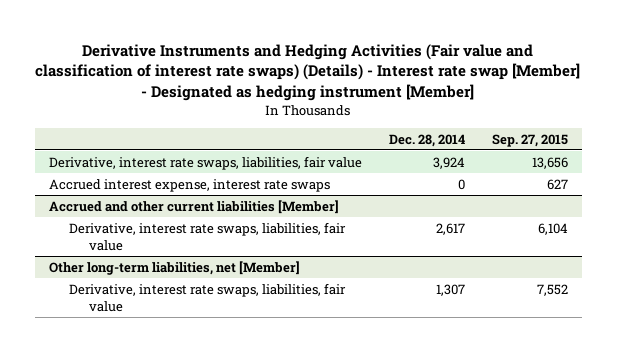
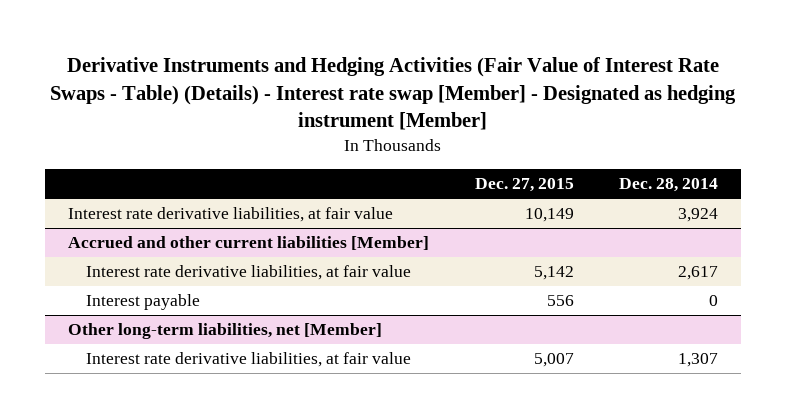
[35,43,581,101] Derivative Instruments and Hedging Activities (Fair value and classification of interest rate swaps) (Details) - Interest rate swap [Member] - Designated as hedging instrument [Member] -> [50,57,737,131] Derivative Instruments and Hedging Activities (Fair Value of Interest Rate Swaps - Table) (Details) - Interest rate swap [Member] - Designated as hedging instrument [Member]
[491,133,568,147] Sep. 27, 2015 -> none
none -> [474,178,574,193] Dec. 27, 2015
[48,178,330,192] Accrued interest expense, interest rate swaps -> none
[48,155,362,170] Derivative, interest rate swaps, liabilities, fair value -> [67,207,393,223] Interest rate derivative liabilities, at fair value
[68,221,346,251] Derivative, interest rate swaps, liabilities, fair value -> [86,265,412,281] Interest rate derivative liabilities, at fair value
none -> [86,294,201,311] Interest payable
[68,282,346,312] Derivative, interest rate swaps, liabilities, fair value -> [86,352,412,368] Interest rate derivative liabilities, at fair value

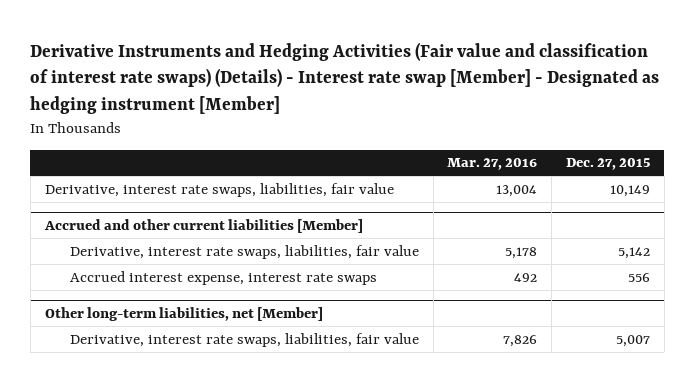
[50,57,737,131] Derivative Instruments and Hedging Activities (Fair Value of Interest Rate Swaps - Table) (Details) - Interest rate swap [Member] - Designated as hedging instrument [Member] -> [30,41,660,114] Derivative Instruments and Hedging Activities (Fair value and classification of interest rate swaps) (Details) - Interest rate swap [Member] - Designated as hedging instrument [Member]
[619,178,719,193] Dec. 28, 2014 -> none
none -> [447,158,538,171] Mar. 27, 2016
[67,207,393,223] Interest rate derivative liabilities, at fair value -> [44,182,394,197] Derivative, interest rate swaps, liabilities, fair value
[86,265,412,281] Interest rate derivative liabilities, at fair value -> [69,244,419,259] Derivative, interest rate swaps, liabilities, fair value
[86,294,201,311] Interest payable -> [69,270,377,285] Accrued interest expense, interest rate swaps
[86,352,412,368] Interest rate derivative liabilities, at fair value -> [69,332,419,347] Derivative, interest rate swaps, liabilities, fair value

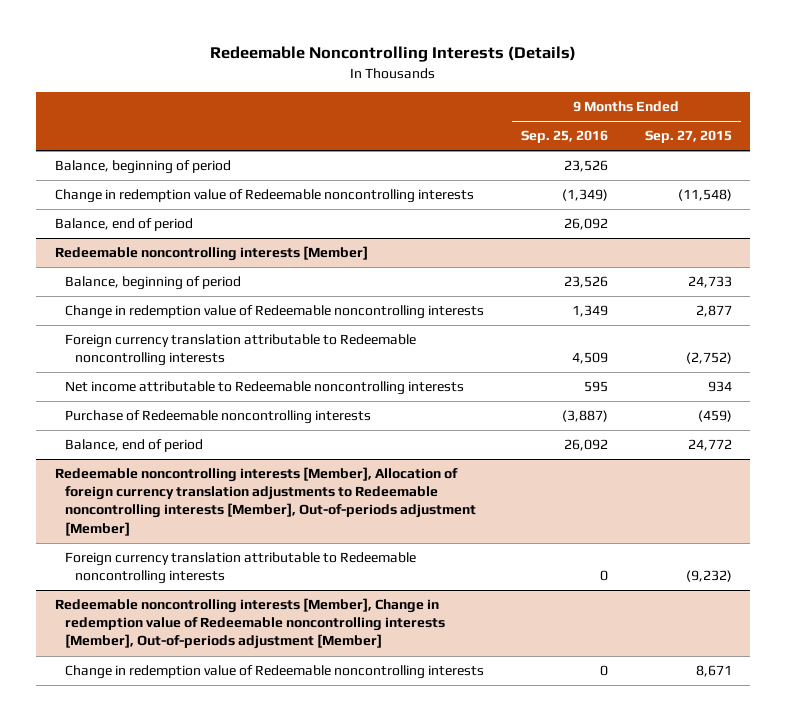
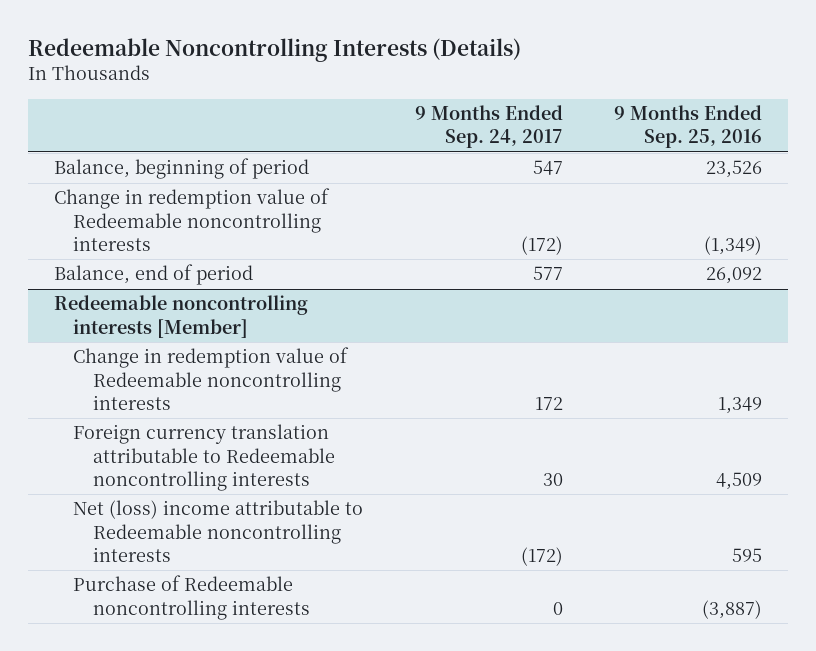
[644,130,732,144] Sep. 27, 2015 -> none
none -> [414,105,563,149] 9 Months Ended Sep. 24, 2017
[64,276,241,291] Balance, beginning of period -> none
[64,381,464,396] Net income attributable to Redeemable noncontrolling interests -> [73,500,364,563] Net (loss) income attributable to Redeemable noncontrolling interests
[64,439,203,453] Balance, end of period -> none
[54,467,476,536] Redeemable noncontrolling interests [Member], Allocation of foreign currency translation adjustments to Redeemable noncontrolling interests [Member], Out-of-periods adjustment [Member] -> none
[64,552,416,585] Foreign currency translation attributable to Redeemable noncontrolling interests -> none
[54,598,445,650] Redeemable noncontrolling interests [Member], Change in redemption value of Redeemable noncontrolling interests [Member], Out-of-periods adjustment [Member] -> none
[64,665,484,680] Change in redemption value of Redeemable noncontrolling interests -> none

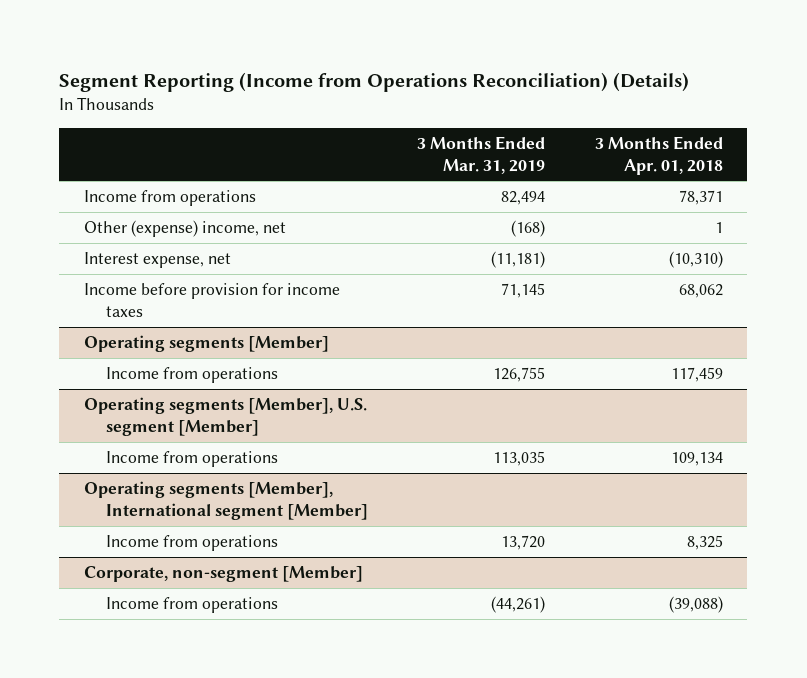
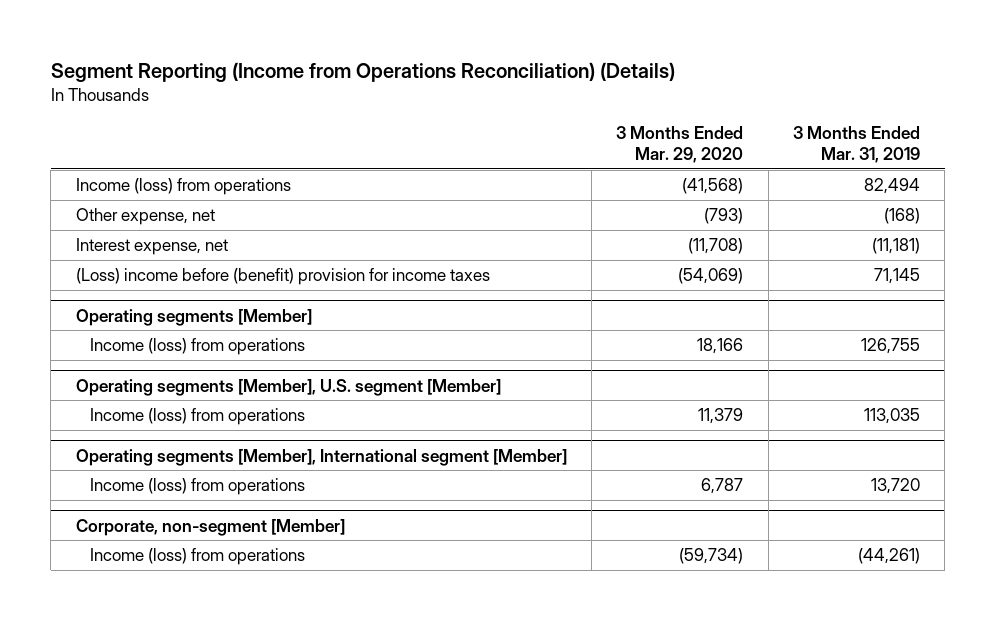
[594,135,723,175] 3 Months Ended Apr. 01, 2018 -> none
none -> [616,126,744,164] 3 Months Ended Mar. 29, 2020
[84,190,257,207] Income from operations -> [75,178,291,196] Income (loss) from operations
[84,220,287,238] Other (expense) income, net -> [75,208,215,226] Other expense, net
[84,283,341,317] Income before provision for income taxes -> [75,268,490,286] (Loss) income before (benefit) provision for income taxes
[105,367,278,384] Income from operations -> [89,338,305,356] Income (loss) from operations
[105,451,278,468] Income from operations -> [89,408,305,426] Income (loss) from operations
[105,535,278,552] Income from operations -> [89,478,305,496] Income (loss) from operations
[105,597,278,614] Income from operations -> [89,548,305,566] Income (loss) from operations

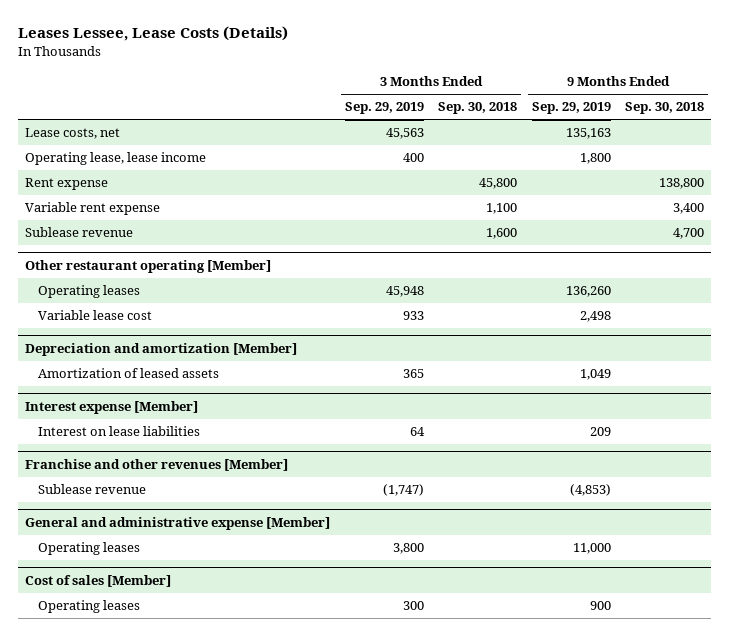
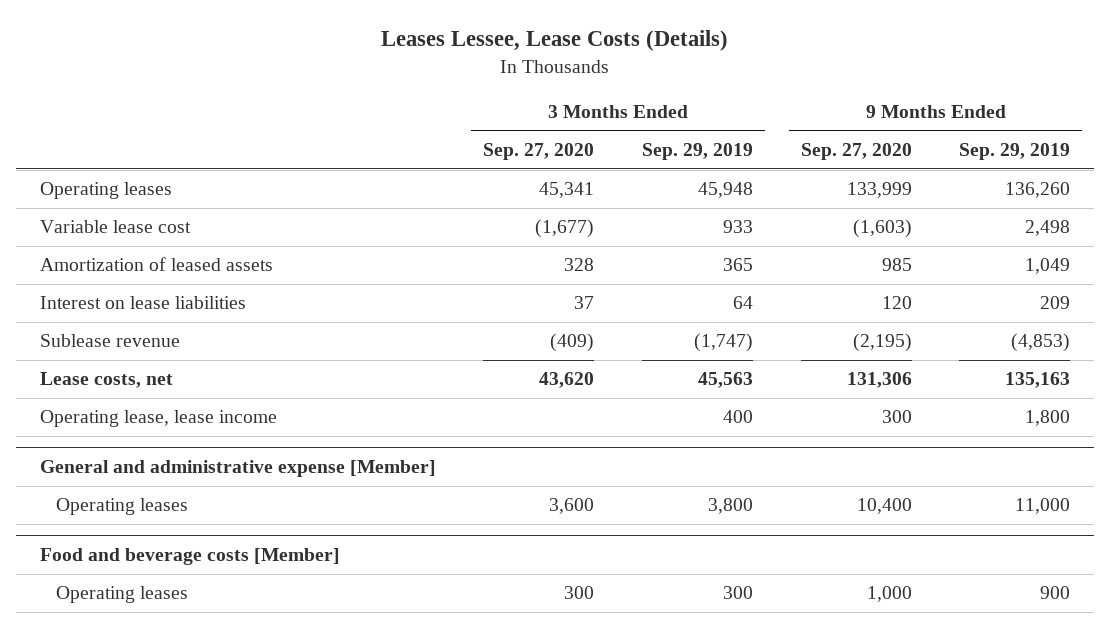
[438,102,518,115] Sep. 30, 2018 -> none
[624,102,704,115] Sep. 30, 2018 -> none
none -> [483,142,595,160] Sep. 27, 2020
none -> [800,142,912,160] Sep. 27, 2020
[25,178,109,191] Rent expense -> none
[25,202,161,216] Variable rent expense -> none
[25,227,134,238] Sublease revenue -> none
[25,259,272,273] Other restaurant operating [Member] -> none
[25,342,298,356] Depreciation and amortization [Member] -> none
[25,400,199,414] Interest expense [Member] -> none
[25,458,289,471] Franchise and other revenues [Member] -> none
[25,128,121,140] Lease costs, net -> [39,372,173,389] Lease costs, net
[25,152,207,166] Operating lease, lease income -> [39,410,277,428] Operating lease, lease income
[25,574,172,587] Cost of sales [Member] -> [39,547,340,565] Food and beverage costs [Member]

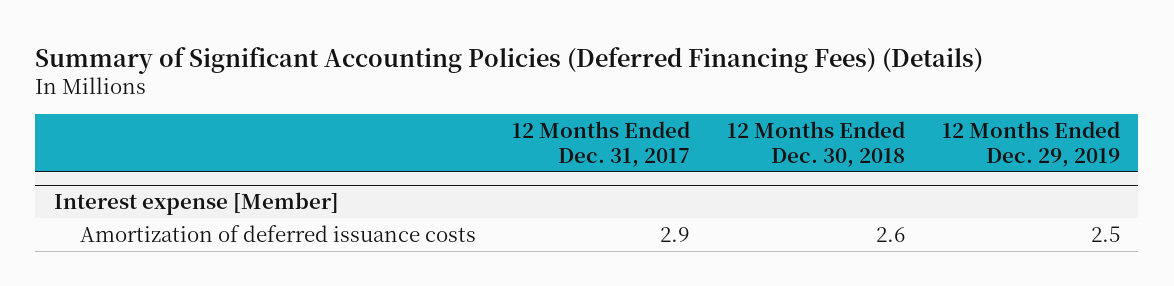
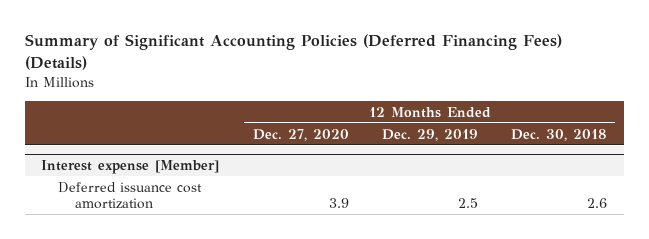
[512,121,691,167] 12 Months Ended Dec. 31, 2017 -> none
none -> [252,128,349,141] Dec. 27, 2020
[79,224,476,242] Amortization of deferred issuance costs -> [58,181,203,210] Deferred issuance cost amortization

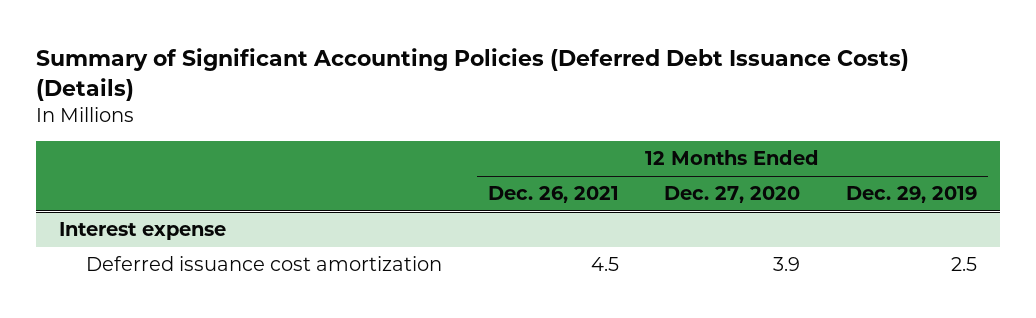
[24,34,562,71] Summary of Significant Accounting Policies (Deferred Financing Fees) (Details) -> [36,48,910,102] Summary of Significant Accounting Policies (Deferred Debt Issuance Costs) (Details)
[511,128,608,141] Dec. 30, 2018 -> none
none -> [487,186,619,204] Dec. 26, 2021
[41,159,220,174] Interest expense [Member] -> [59,222,227,241] Interest expense

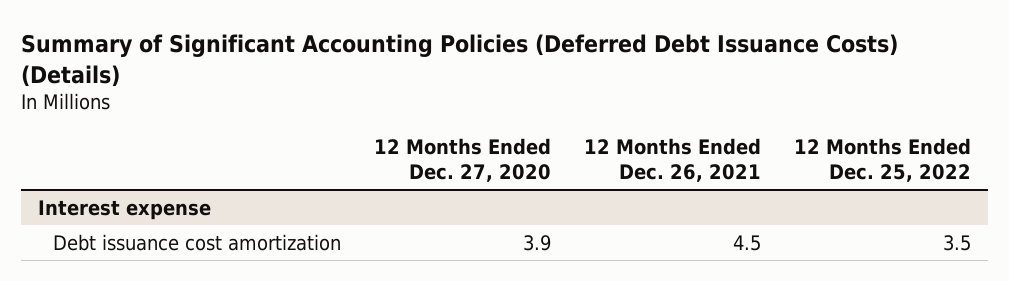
[846,186,978,204] Dec. 29, 2019 -> none
none -> [794,137,972,183] 12 Months Ended Dec. 25, 2022
[86,256,443,272] Deferred issuance cost amortization -> [52,233,341,251] Debt issuance cost amortization

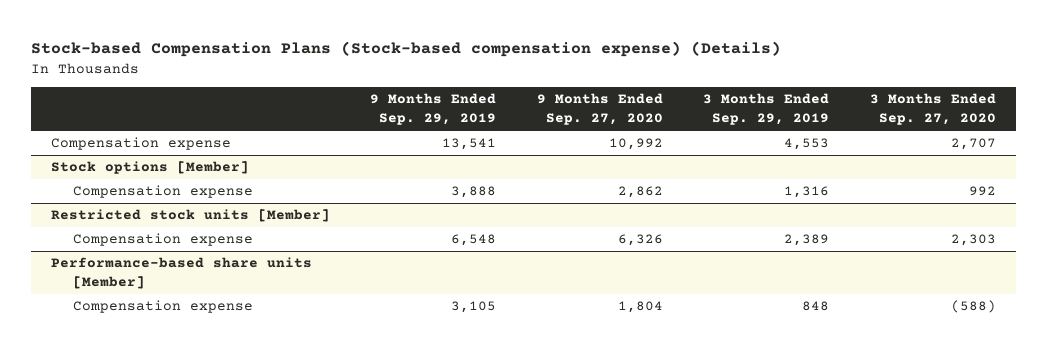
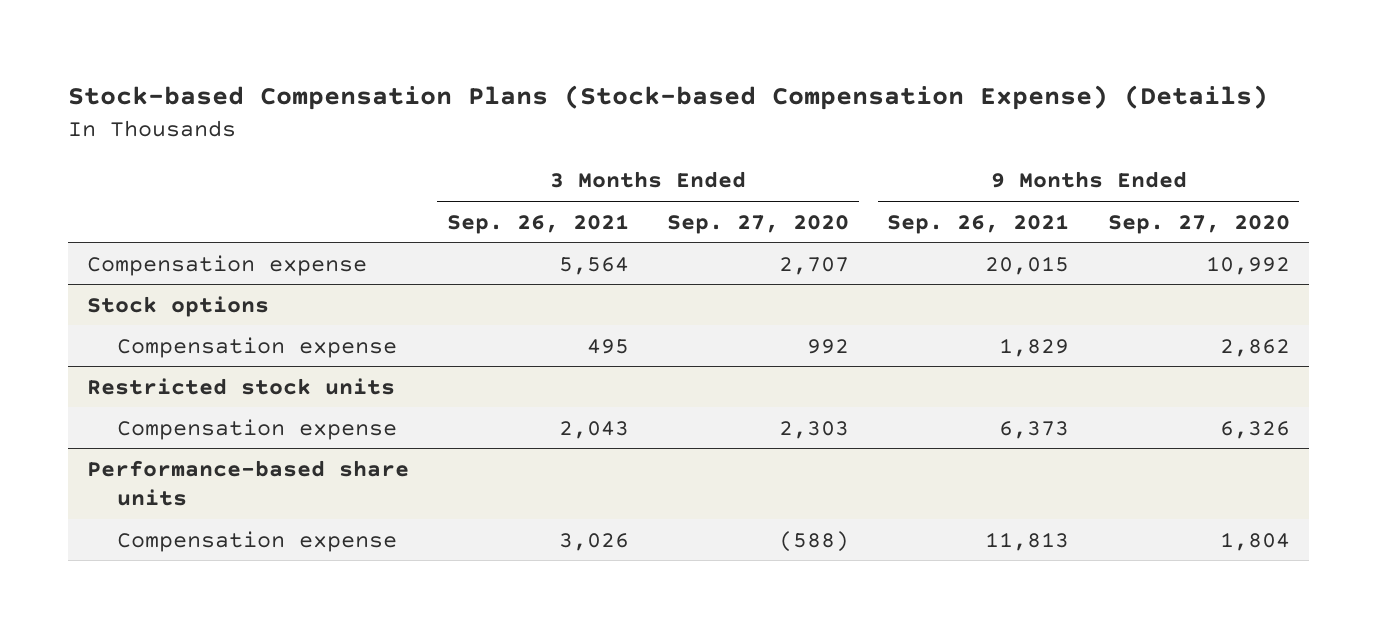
[30,41,781,58] Stock-based Compensation Plans (Stock-based compensation expense) (Details) -> [67,85,1268,111] Stock-based Compensation Plans (Stock-based Compensation Expense) (Details)
[370,93,497,126] 9 Months Ended Sep. 29, 2019 -> none
[703,93,830,126] 3 Months Ended Sep. 29, 2019 -> none
none -> [446,213,629,234] Sep. 26, 2021
none -> [887,213,1070,234] Sep. 26, 2021
[50,161,249,175] Stock options [Member] -> [86,295,269,317] Stock options
[50,209,330,223] Restricted stock units [Member] -> [86,377,395,395] Restricted stock units
[50,257,312,290] Performance-based share units [Member] -> [86,459,409,507] Performance-based share units

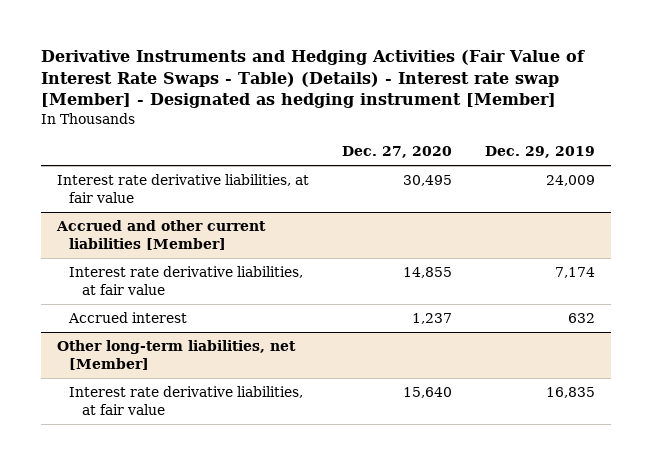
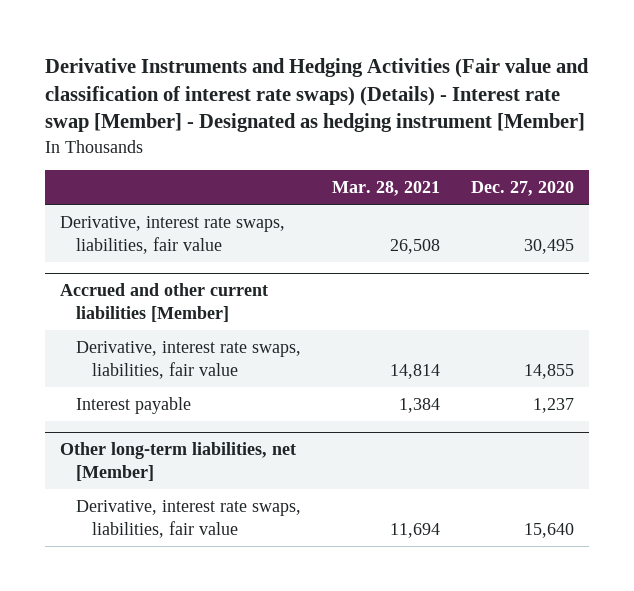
[41,50,586,109] Derivative Instruments and Hedging Activities (Fair Value of Interest Rate Swaps - Table) (Details) - Interest rate swap [Member] - Designated as hedging instrument [Member] -> [45,57,590,133] Derivative Instruments and Hedging Activities (Fair value and classification of interest rate swaps) (Details) - Interest rate swap [Member] - Designated as hedging instrument [Member]
[484,146,595,159] Dec. 29, 2019 -> none
none -> [331,181,440,197] Mar. 28, 2021
[57,173,310,203] Interest rate derivative liabilities, at fair value -> [60,215,286,254] Derivative, interest rate swaps, liabilities, fair value
[69,265,304,295] Interest rate derivative liabilities, at fair value -> [76,340,302,379] Derivative, interest rate swaps, liabilities, fair value
[68,311,188,323] Accrued interest -> [76,396,192,414] Interest payable
[69,385,304,415] Interest rate derivative liabilities, at fair value -> [76,499,302,538] Derivative, interest rate swaps, liabilities, fair value

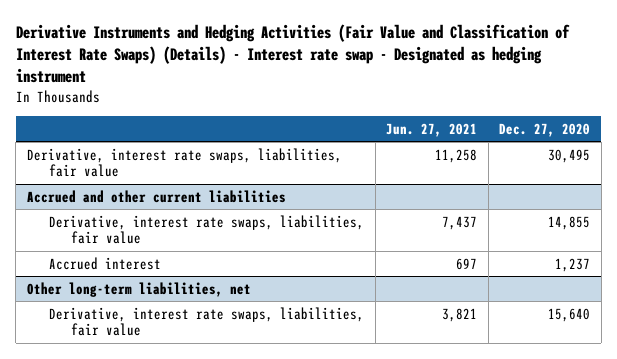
[45,57,590,133] Derivative Instruments and Hedging Activities (Fair value and classification of interest rate swaps) (Details) - Interest rate swap [Member] - Designated as hedging instrument [Member] -> [15,23,570,84] Derivative Instruments and Hedging Activities (Fair Value and Classification of Interest Rate Swaps) (Details) - Interest rate swap - Designated as hedging instrument
[331,181,440,197] Mar. 28, 2021 -> none
none -> [386,122,478,137] Jun. 27, 2021
[60,283,269,323] Accrued and other current liabilities [Member] -> [26,189,286,203] Accrued and other current liabilities
[76,396,192,414] Interest payable -> [48,256,161,270] Accrued interest
[60,442,297,482] Other long-term liabilities, net [Member] -> [26,281,251,297] Other long-term liabilities, net

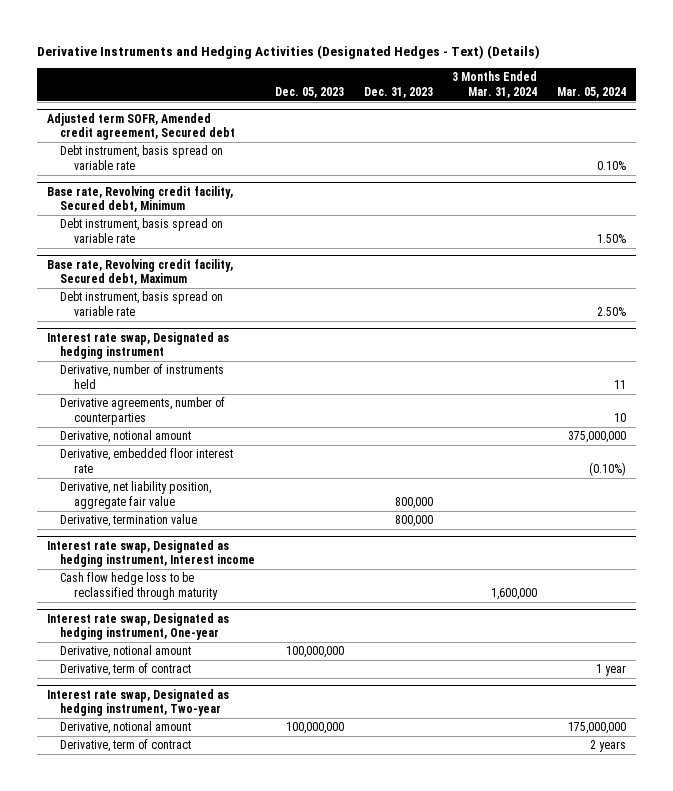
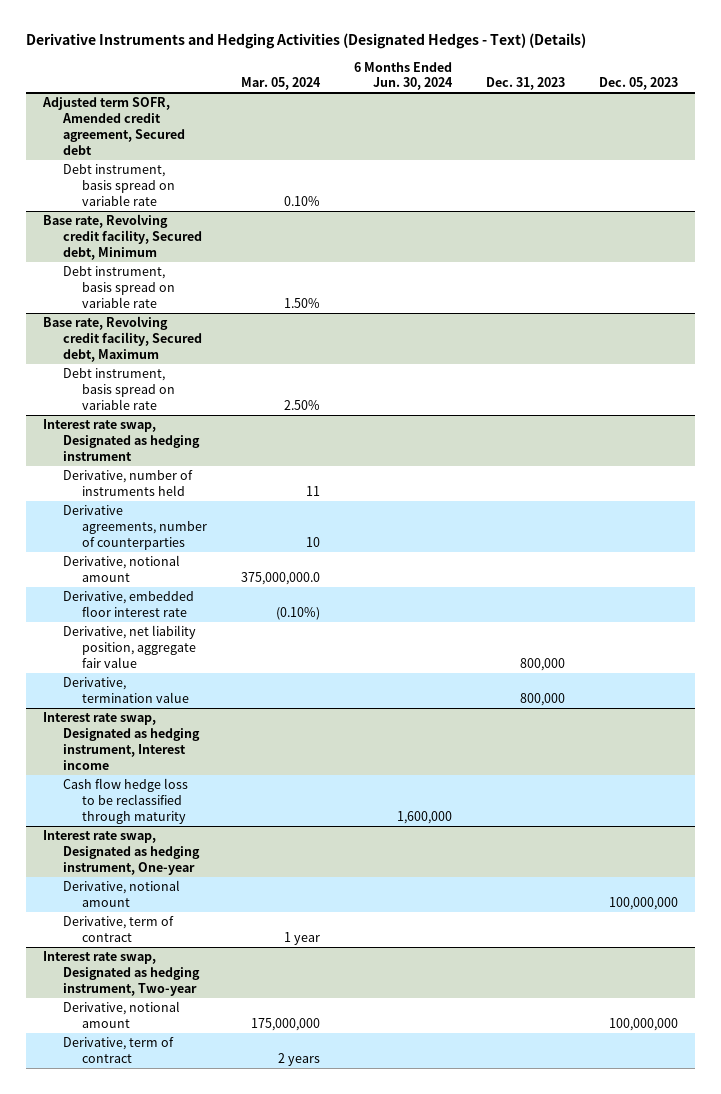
[452,71,538,98] 3 Months Ended Mar. 31, 2024 -> none
none -> [354,61,454,91] 6 Months Ended Jun. 30, 2024
[568,431,627,444] 375,000,000 -> [241,571,321,585] 375,000,000.0

